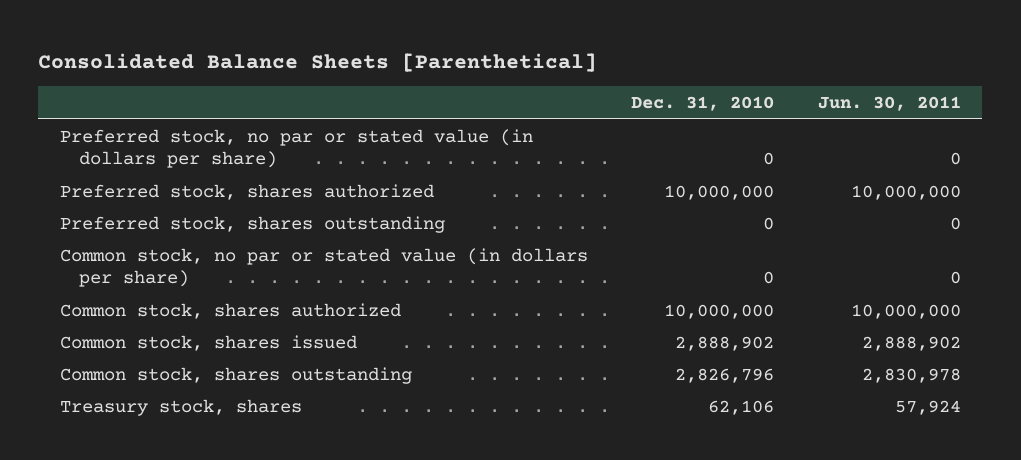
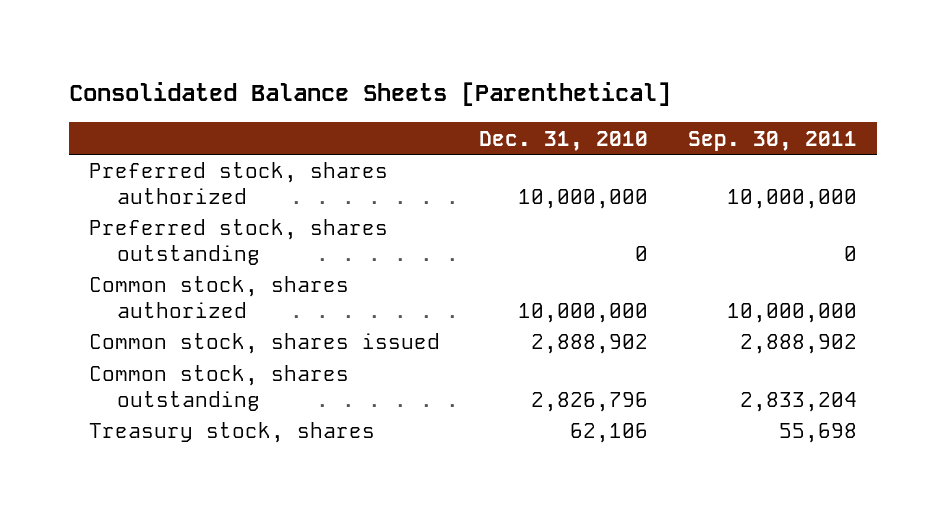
[817,95,961,111] Jun. 30, 2011 -> none
none -> [687,130,857,151] Sep. 30, 2011
[59,128,533,169] Preferred stock, no par or stated value (in dollars per share) -> none
[59,247,588,288] Common stock, no par or stated value (in dollars per share) -> none

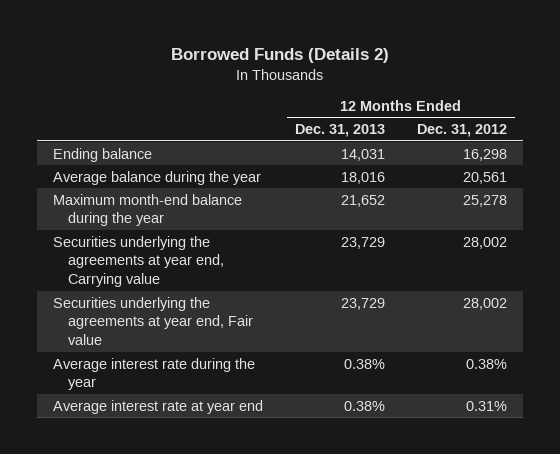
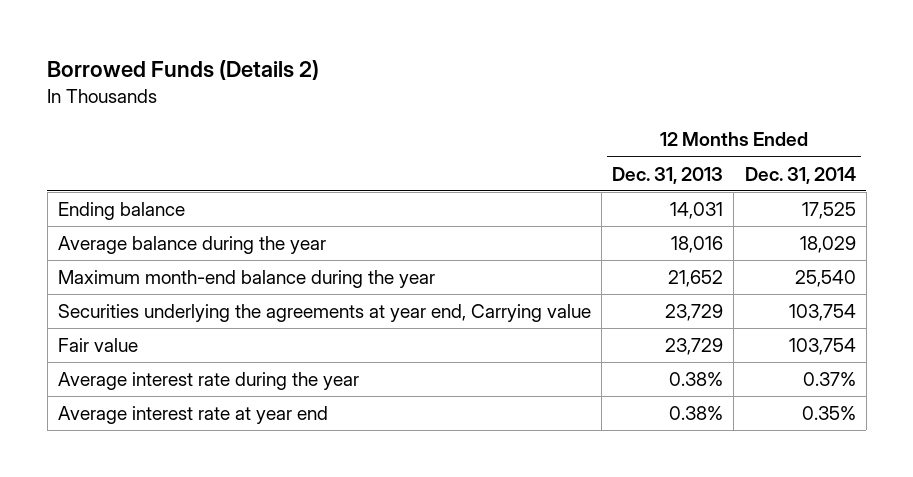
[417,124,508,138] Dec. 31, 2012 -> none
none -> [744,166,856,184] Dec. 31, 2014
[53,296,253,346] Securities underlying the agreements at year end, Fair value -> [57,338,138,353] Fair value

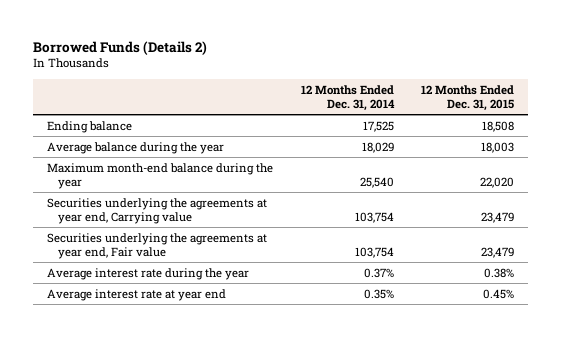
[612,166,724,184] Dec. 31, 2013 -> none
none -> [421,84,515,111] 12 Months Ended Dec. 31, 2015
[57,338,138,353] Fair value -> [47,232,268,259] Securities underlying the agreements at year end, Fair value

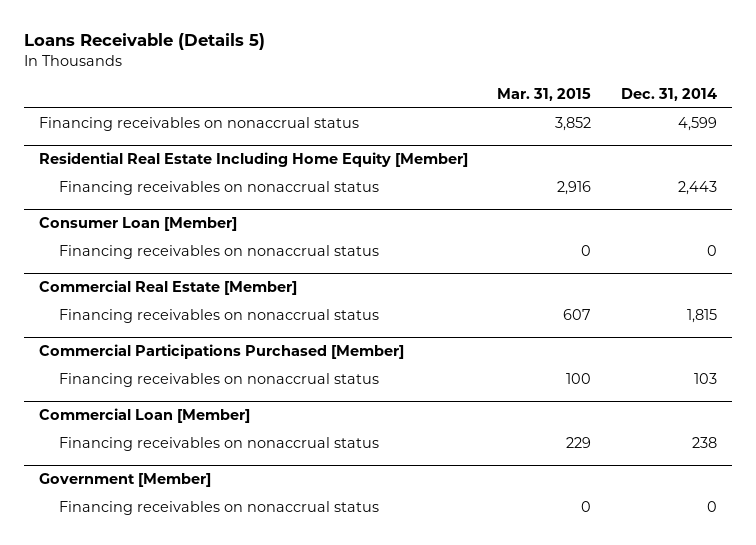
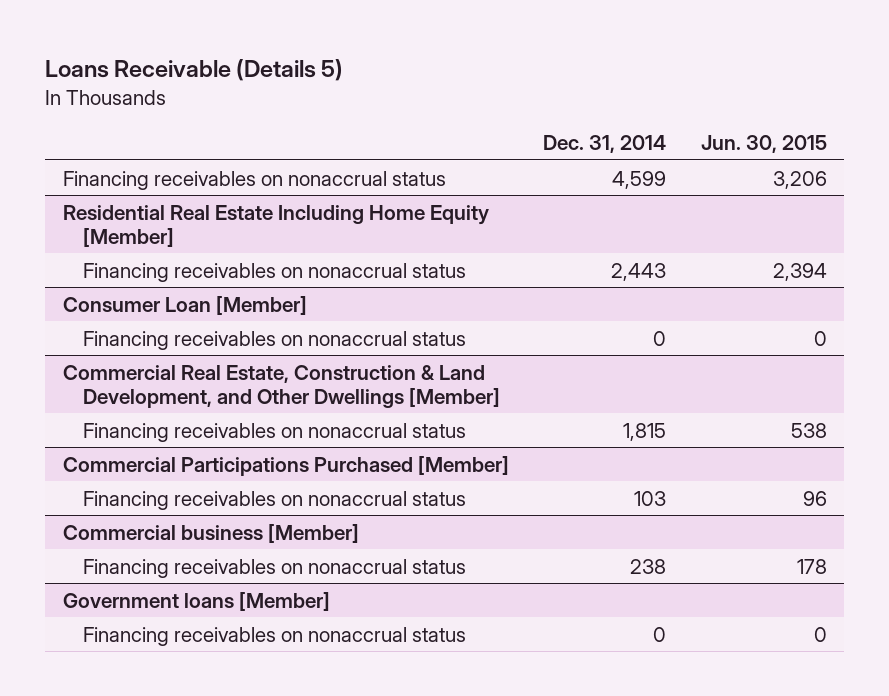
[497,88,592,102] Mar. 31, 2015 -> none
none -> [700,135,827,154] Jun. 30, 2015
[38,280,297,296] Commercial Real Estate [Member] -> [62,364,500,408] Commercial Real Estate, Construction & Land Development, and Other Dwellings [Member]
[38,408,250,424] Commercial Loan [Member] -> [62,523,359,543] Commercial business [Member]
[38,473,211,488] Government [Member] -> [62,591,330,611] Government loans [Member]

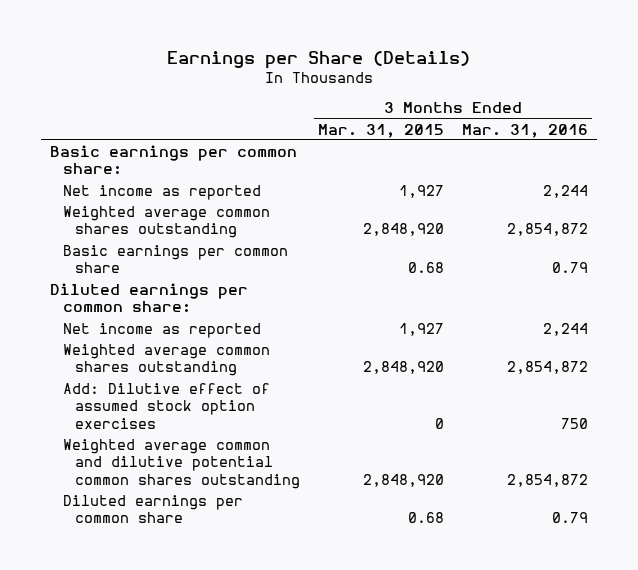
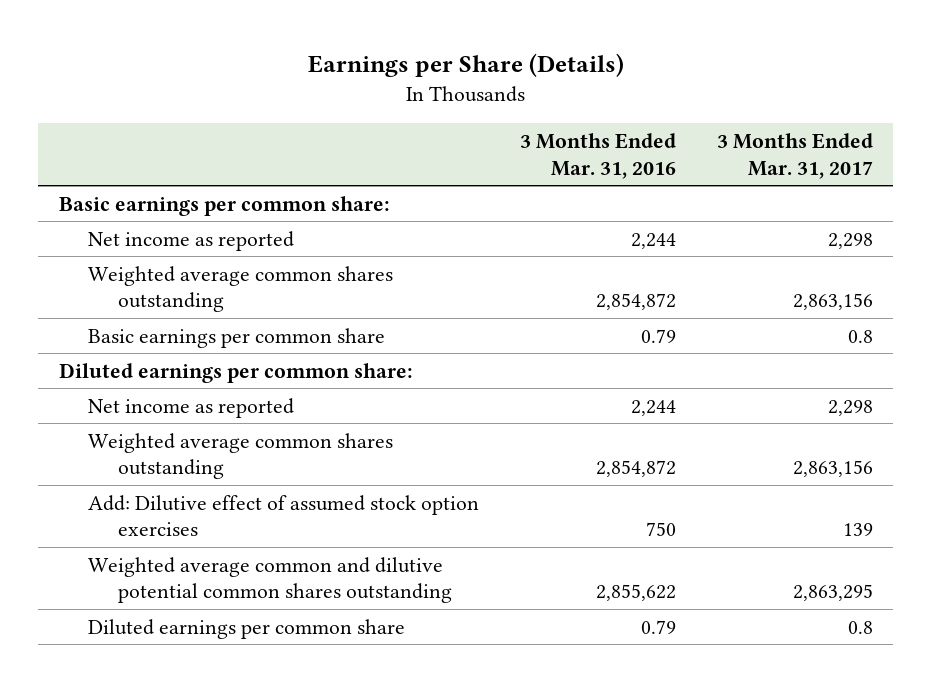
[317,123,444,138] Mar. 31, 2015 -> none
none -> [716,132,873,179] 3 Months Ended Mar. 31, 2017
[506,473,588,487] 2,854,872 -> [595,584,676,602] 2,855,622

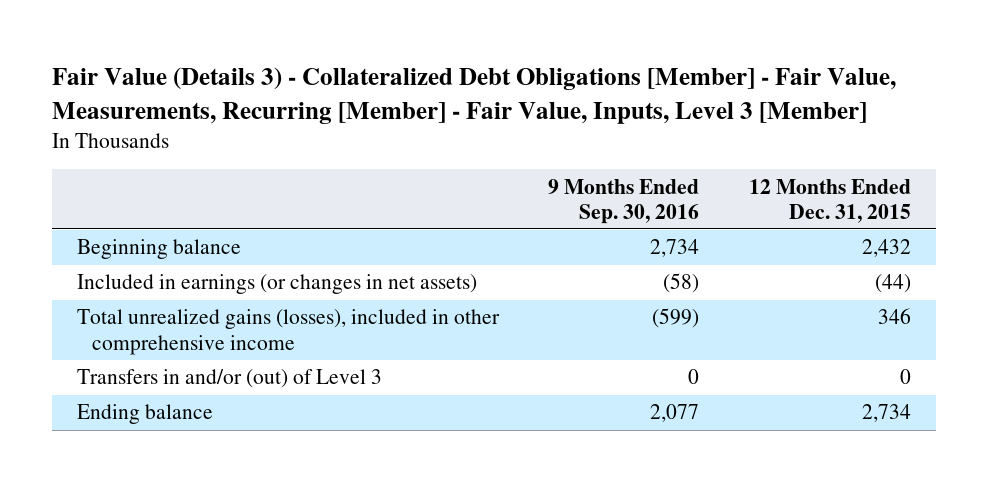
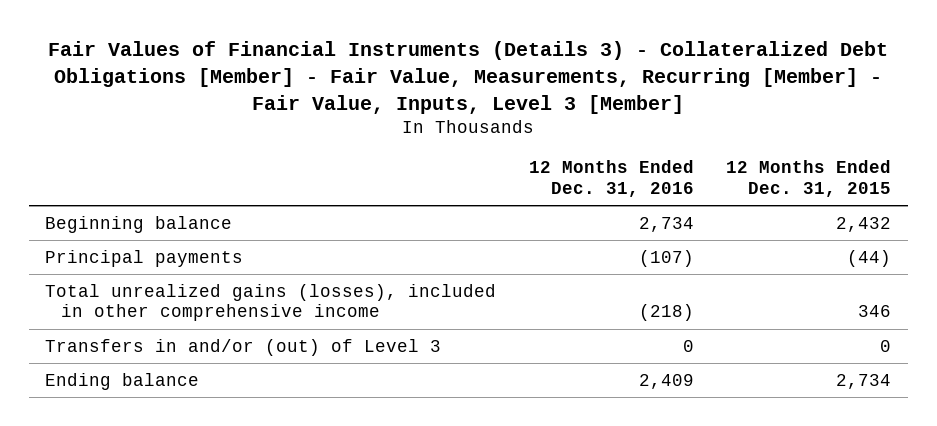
[51,67,896,124] Fair Value (Details 3) - Collateralized Debt Obligations [Member] - Fair Value, Measurements, Recurring [Member] - Fair Value, Inputs, Level 3 [Member] -> [48,41,889,114] Fair Values of Financial Instruments (Details 3) - Collateralized Debt Obligations [Member] - Fair Value, Measurements, Recurring [Member] - Fair Value, Inputs, Level 3 [Member]
[548,178,700,224] 9 Months Ended Sep. 30, 2016 -> none
none -> [528,160,694,197] 12 Months Ended Dec. 31, 2016
[76,274,477,295] Included in earnings (or changes in net assets) -> [45,249,244,267] Principal payments

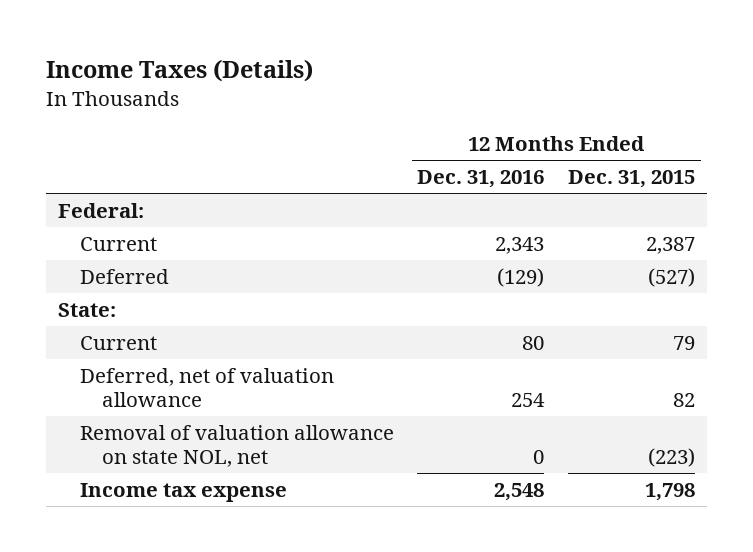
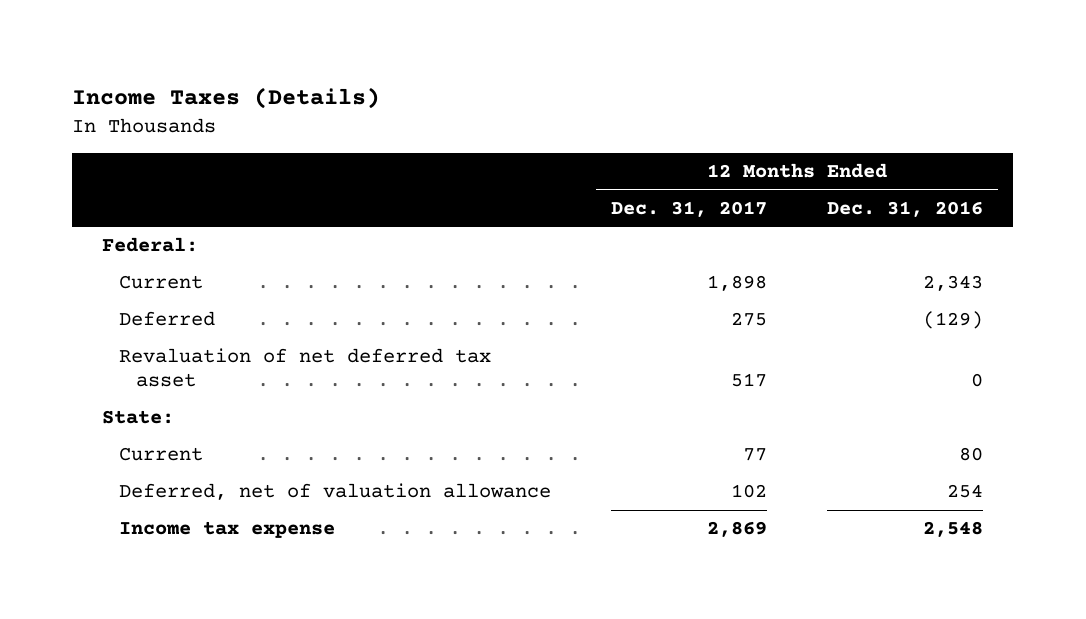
[567,170,695,189] Dec. 31, 2015 -> none
none -> [611,200,768,217] Dec. 31, 2017
none -> [119,348,492,388] Revaluation of net deferred tax asset
[80,425,395,468] Removal of valuation allowance on state NOL, net -> none

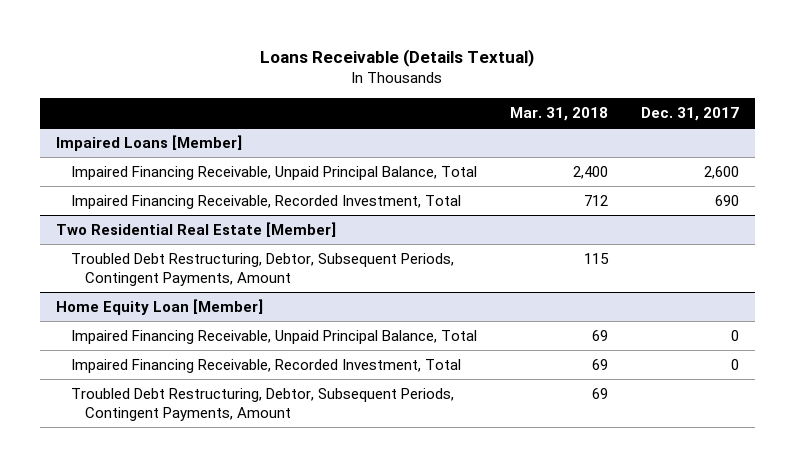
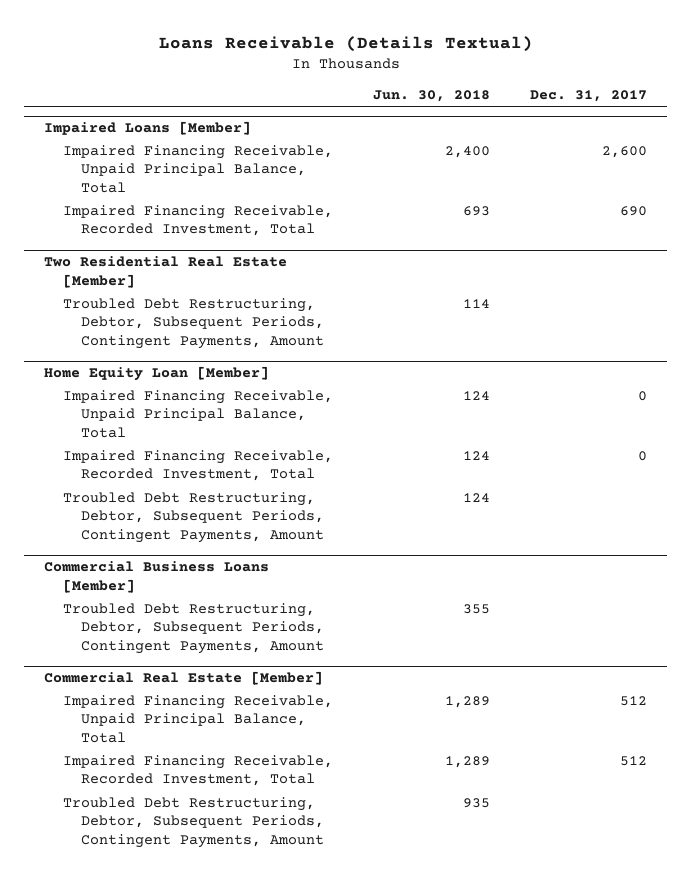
[509,107,608,122] Mar. 31, 2018 -> none
none -> [372,89,490,102] Jun. 30, 2018
none -> [44,561,270,593] Commercial Business Loans [Member]
none -> [62,602,324,655] Troubled Debt Restructuring, Debtor, Subsequent Periods, Contingent Payments, Amount
none -> [44,671,324,686] Commercial Real Estate [Member]
none -> [62,694,333,744] Impaired Financing Receivable, Unpaid Principal Balance, Total
none -> [62,754,333,787] Impaired Financing Receivable, Recorded Investment, Total
none -> [62,796,324,849] Troubled Debt Restructuring, Debtor, Subsequent Periods, Contingent Payments, Amount

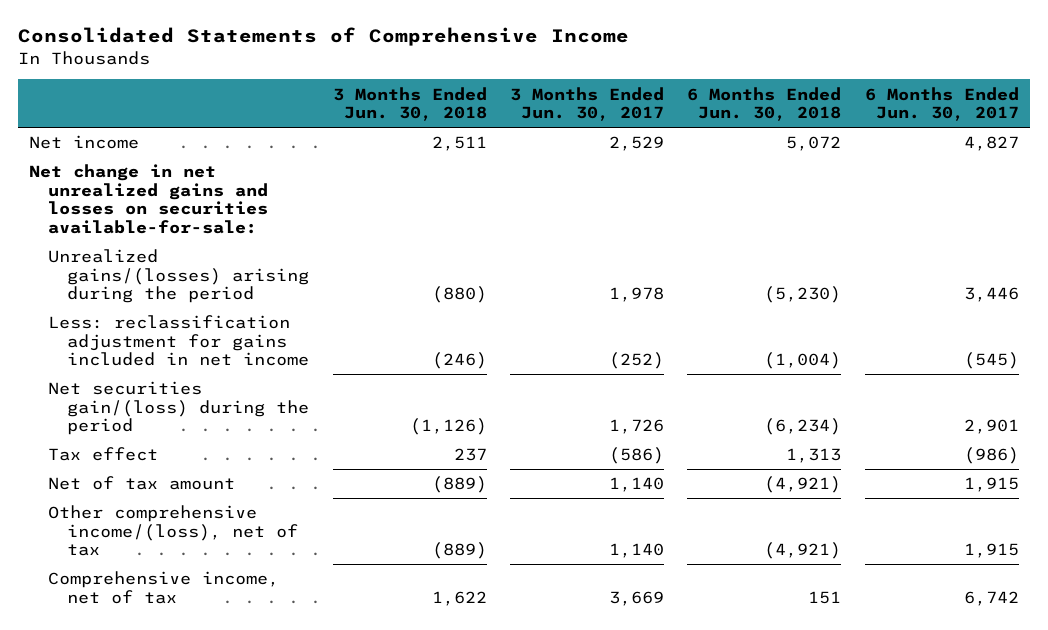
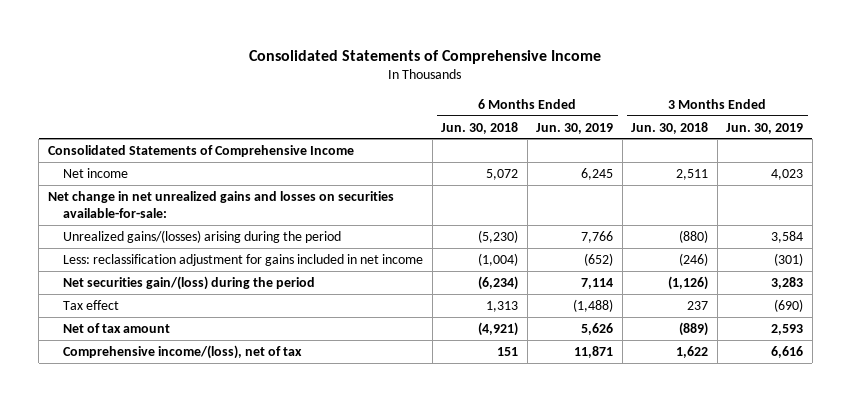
[509,86,664,122] 3 Months Ended Jun. 30, 2017 -> none
[864,86,1019,122] 6 Months Ended Jun. 30, 2017 -> none
none -> [536,122,614,134] Jun. 30, 2019
none -> [726,122,804,134] Jun. 30, 2019
none -> [47,144,354,157] Consolidated Statements of Comprehensive Income
[48,505,299,557] Other comprehensive income/(loss), net of tax -> none
[48,571,280,604] Comprehensive income, net of tax -> [63,344,303,359] Comprehensive income/(loss), net of tax

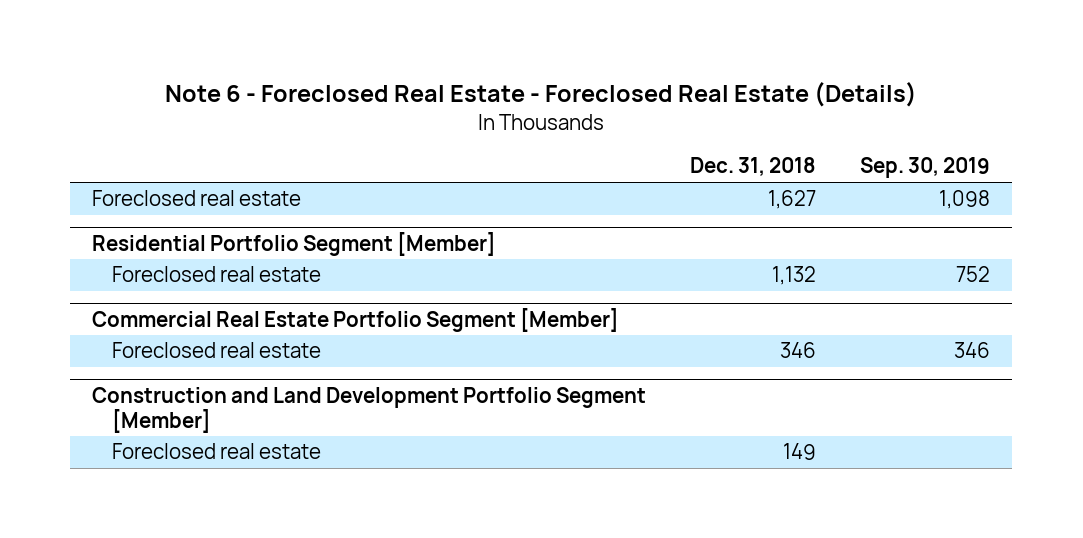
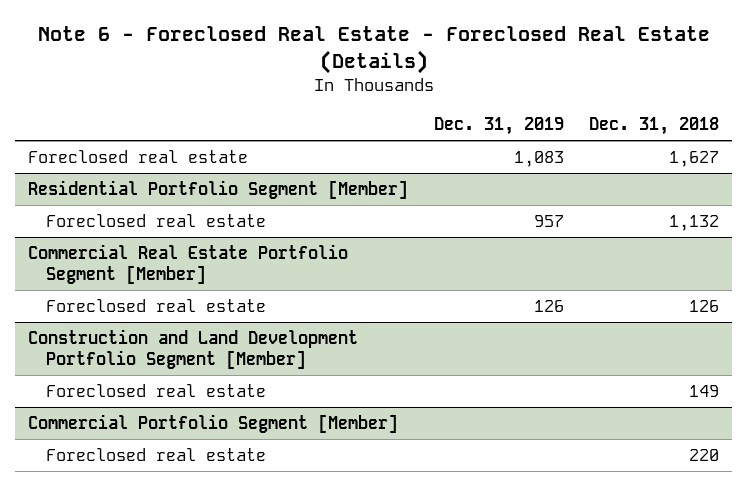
[860,157,991,179] Sep. 30, 2019 -> none
none -> [433,116,564,135] Dec. 31, 2019
[780,342,817,359] 346 -> [689,300,720,313] 126
none -> [27,414,398,434] Commercial Portfolio Segment [Member]
none -> [45,448,266,462] Foreclosed real estate

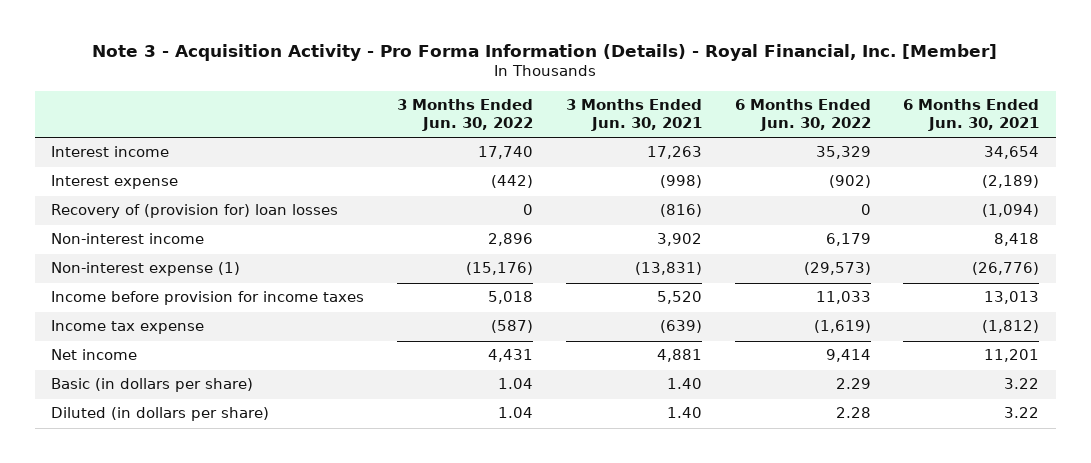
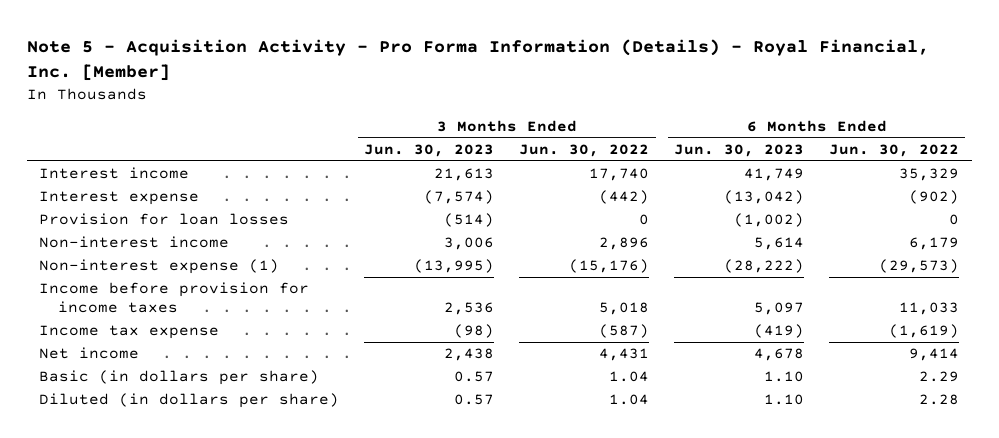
[92,44,998,62] Note 3 - Acquisition Activity - Pro Forma Information (Details) - Royal Financial, Inc. [Member] -> [26,38,929,81] Note 5 - Acquisition Activity - Pro Forma Information (Details) - Royal Financial, Inc. [Member]
[565,99,702,132] 3 Months Ended Jun. 30, 2021 -> none
[903,99,1040,132] 6 Months Ended Jun. 30, 2021 -> none
none -> [364,143,495,157] Jun. 30, 2023
none -> [674,143,805,157] Jun. 30, 2023
[51,204,339,219] Recovery of (provision for) loan losses -> [39,213,290,226] Provision for loan losses

